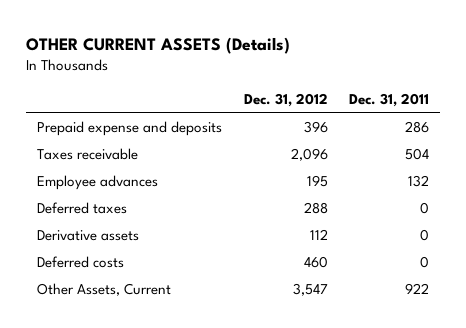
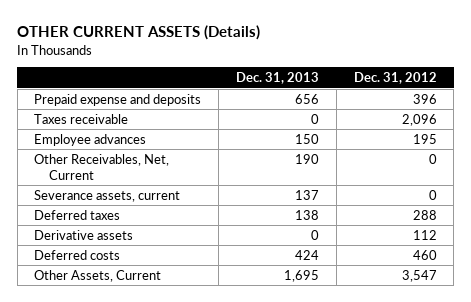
[349,92,430,107] Dec. 31, 2011 -> none
none -> [236,72,320,85] Dec. 31, 2013
none -> [34,153,170,180] Other Receivables, Net, Current
none -> [34,189,181,202] Severance assets, current

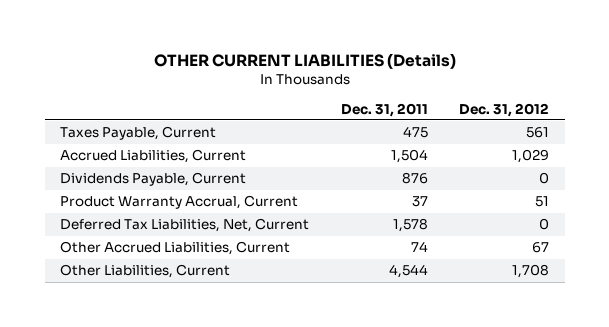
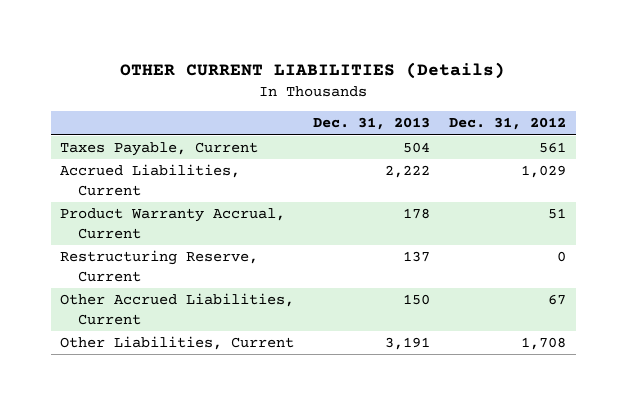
[340,102,428,117] Dec. 31, 2011 -> none
none -> [313,117,431,131] Dec. 31, 2013
[60,172,247,187] Dividends Payable, Current -> none
[60,218,310,233] Deferred Tax Liabilities, Net, Current -> none
none -> [60,250,259,282] Restructuring Reserve, Current

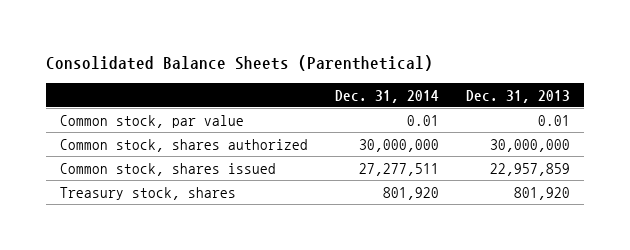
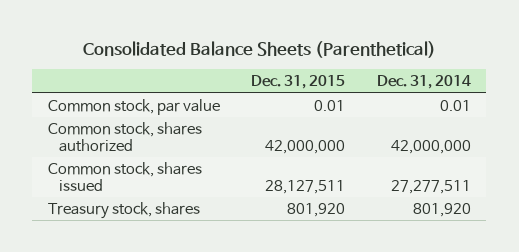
[466,89,571,103] Dec. 31, 2013 -> none
none -> [251,75,346,90] Dec. 31, 2015
[358,138,439,152] 30,000,000 -> [390,139,471,154] 42,000,000

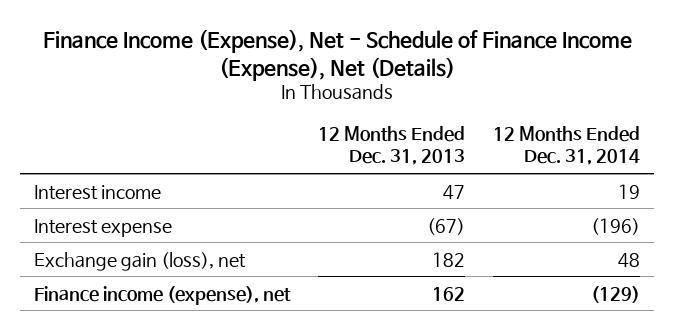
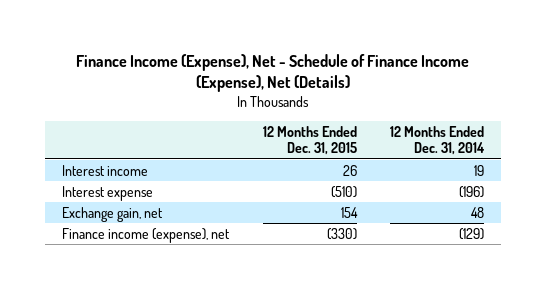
[317,125,465,166] 12 Months Ended Dec. 31, 2013 -> none
none -> [262,125,357,156] 12 Months Ended Dec. 31, 2015
[33,251,246,271] Exchange gain (loss), net -> [61,206,163,222] Exchange gain, net

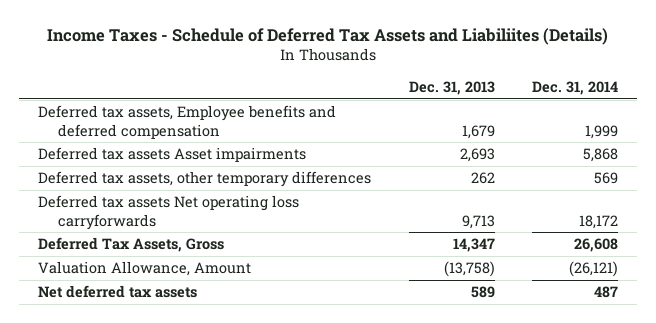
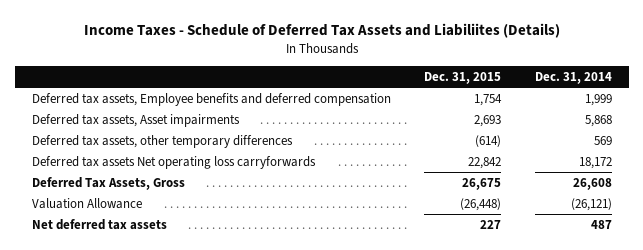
[408,81,495,96] Dec. 31, 2013 -> none
none -> [424,72,502,85] Dec. 31, 2015
[37,147,306,163] Deferred tax assets Asset impairments -> [31,113,240,127] Deferred tax assets, Asset impairments
[37,261,251,277] Valuation Allowance, Amount -> [31,197,142,209] Valuation Allowance

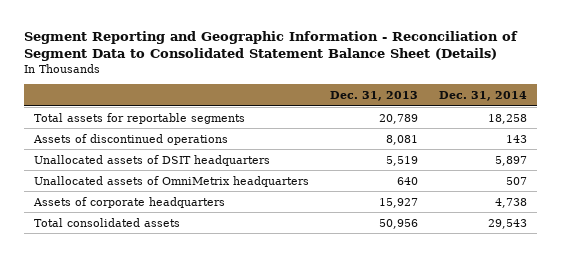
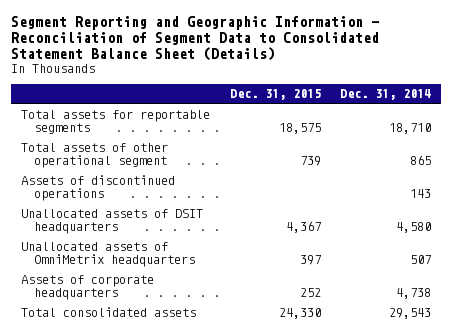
[329,91,418,102] Dec. 31, 2013 -> none
none -> [229,89,321,101] Dec. 31, 2015
[487,113,527,124] 18,258 -> [389,122,432,134] 18,710
none -> [21,142,169,168] Total assets of other operational segment
[494,155,527,166] 5,897 -> [396,221,432,233] 4,580

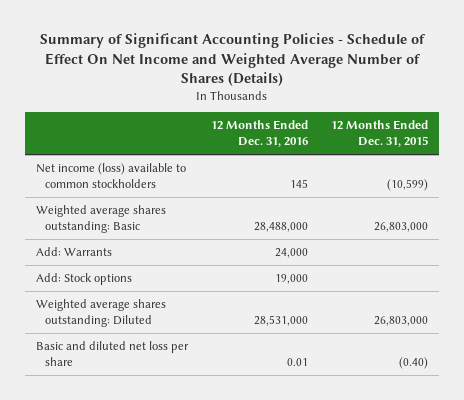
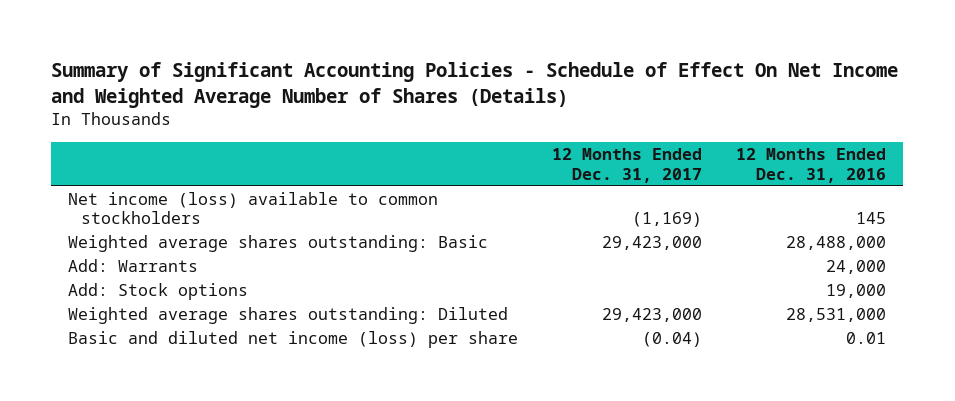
[330,120,428,148] 12 Months Ended Dec. 31, 2015 -> none
none -> [552,148,703,183] 12 Months Ended Dec. 31, 2017
[36,340,190,367] Basic and diluted net loss per share -> [68,330,519,348] Basic and diluted net income (loss) per share

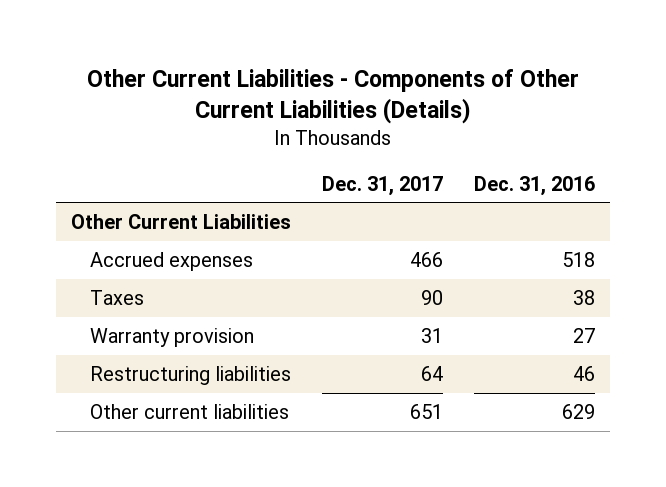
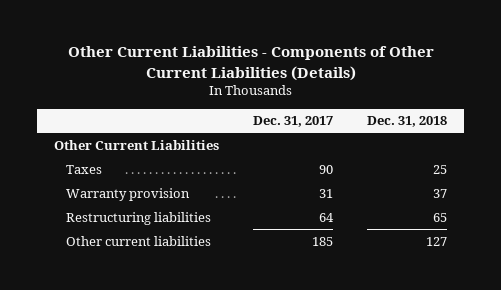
[473,175,595,196] Dec. 31, 2016 -> none
none -> [367,116,448,128] Dec. 31, 2018
[90,251,254,271] Accrued expenses -> none
[409,403,443,419] 651 -> [312,236,334,246] 185

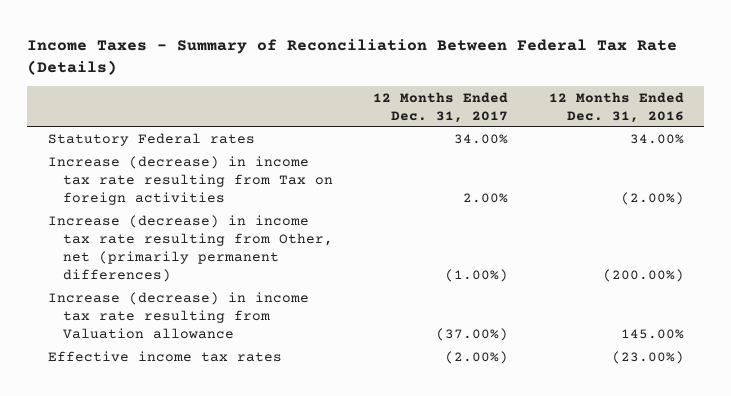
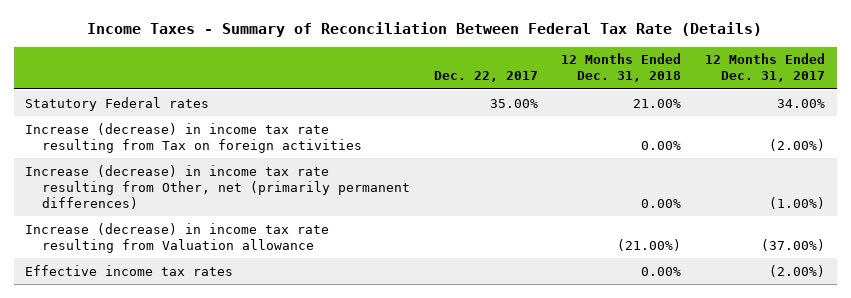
[548,91,684,123] 12 Months Ended Dec. 31, 2016 -> none
none -> [433,71,538,83] Dec. 22, 2017
none -> [561,53,682,83] 12 Months Ended Dec. 31, 2018
[463,193,509,204] 2.00% -> [769,138,826,151] (2.00%)

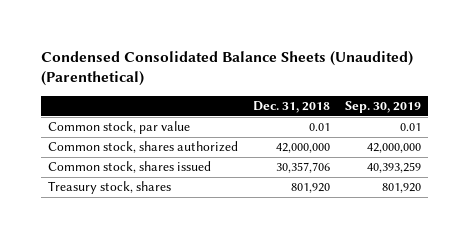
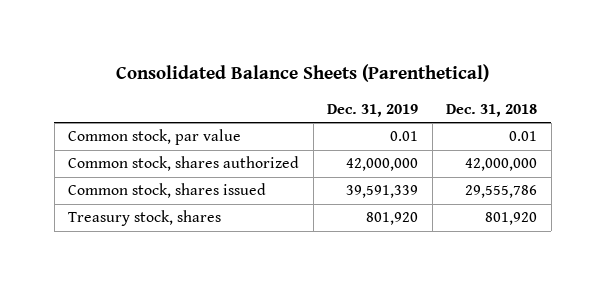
[40,50,413,87] Condensed Consolidated Balance Sheets (Unaudited) (Parenthetical) -> [115,64,489,83] Consolidated Balance Sheets (Parenthetical)
[344,100,421,113] Sep. 30, 2019 -> none
none -> [327,104,419,118] Dec. 31, 2019
[275,162,330,174] 30,357,706 -> [465,185,538,199] 29,555,786

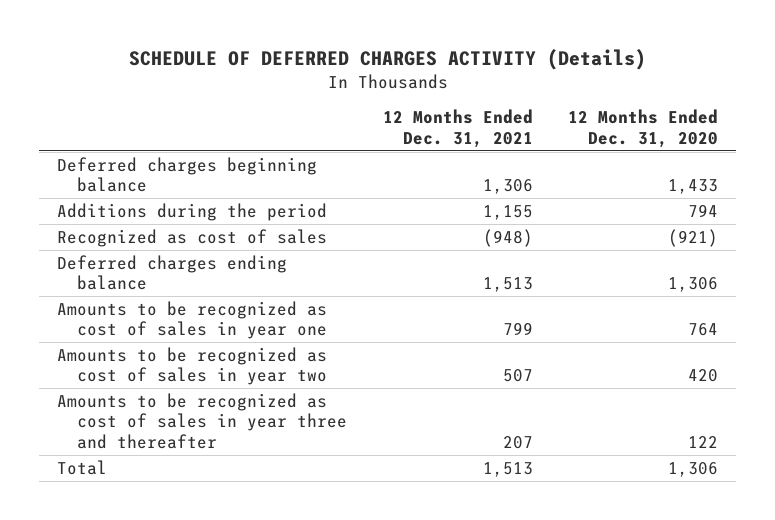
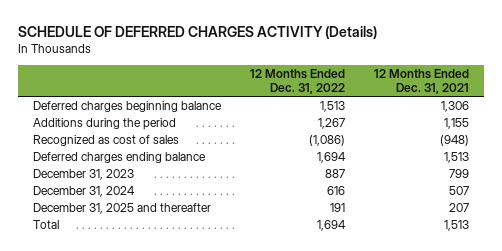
[568,108,719,148] 12 Months Ended Dec. 31, 2020 -> none
none -> [250,69,346,94] 12 Months Ended Dec. 31, 2022
[56,300,328,340] Amounts to be recognized as cost of sales in year one -> [32,168,134,180] December 31, 2023
[56,346,328,386] Amounts to be recognized as cost of sales in year two -> [32,185,135,197] December 31, 2024
[56,392,348,450] Amounts to be recognized as cost of sales in year three and thereafter -> [32,202,211,214] December 31, 2025 and thereafter

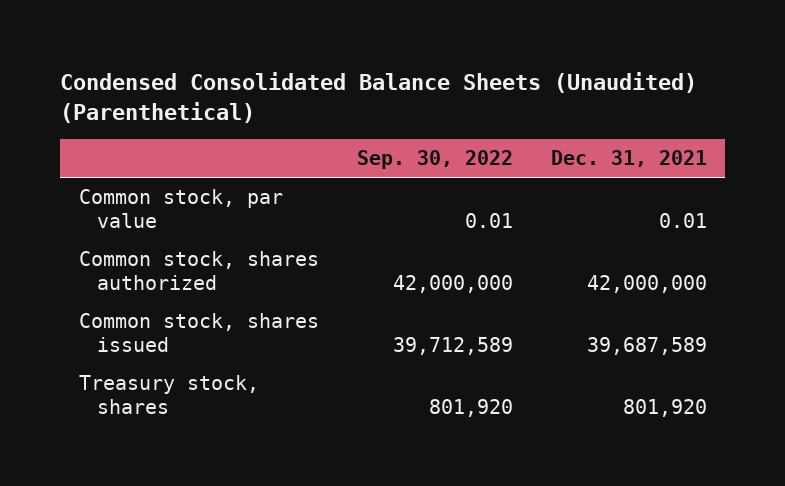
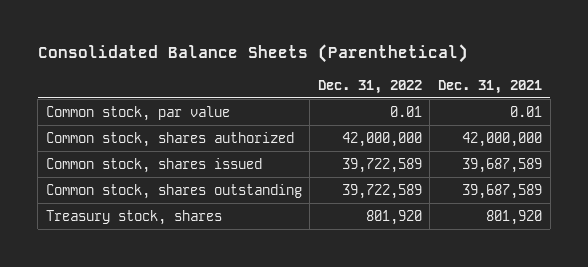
[60,72,698,124] Condensed Consolidated Balance Sheets (Unaudited) (Parenthetical) -> [37,44,468,64] Consolidated Balance Sheets (Parenthetical)
[356,150,513,170] Sep. 30, 2022 -> none
none -> [317,79,422,94] Dec. 31, 2022
none -> [45,183,302,199] Common stock, shares outstanding

